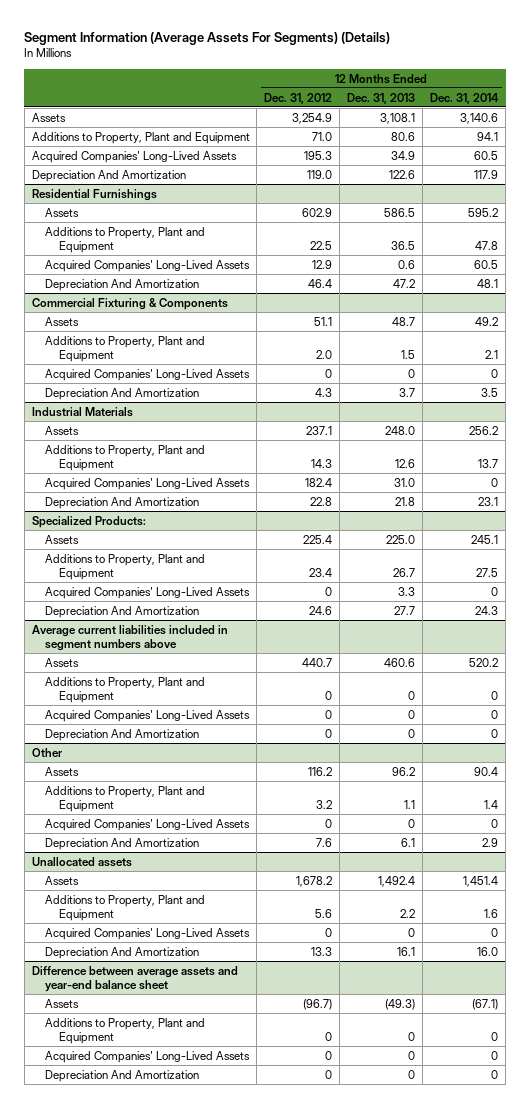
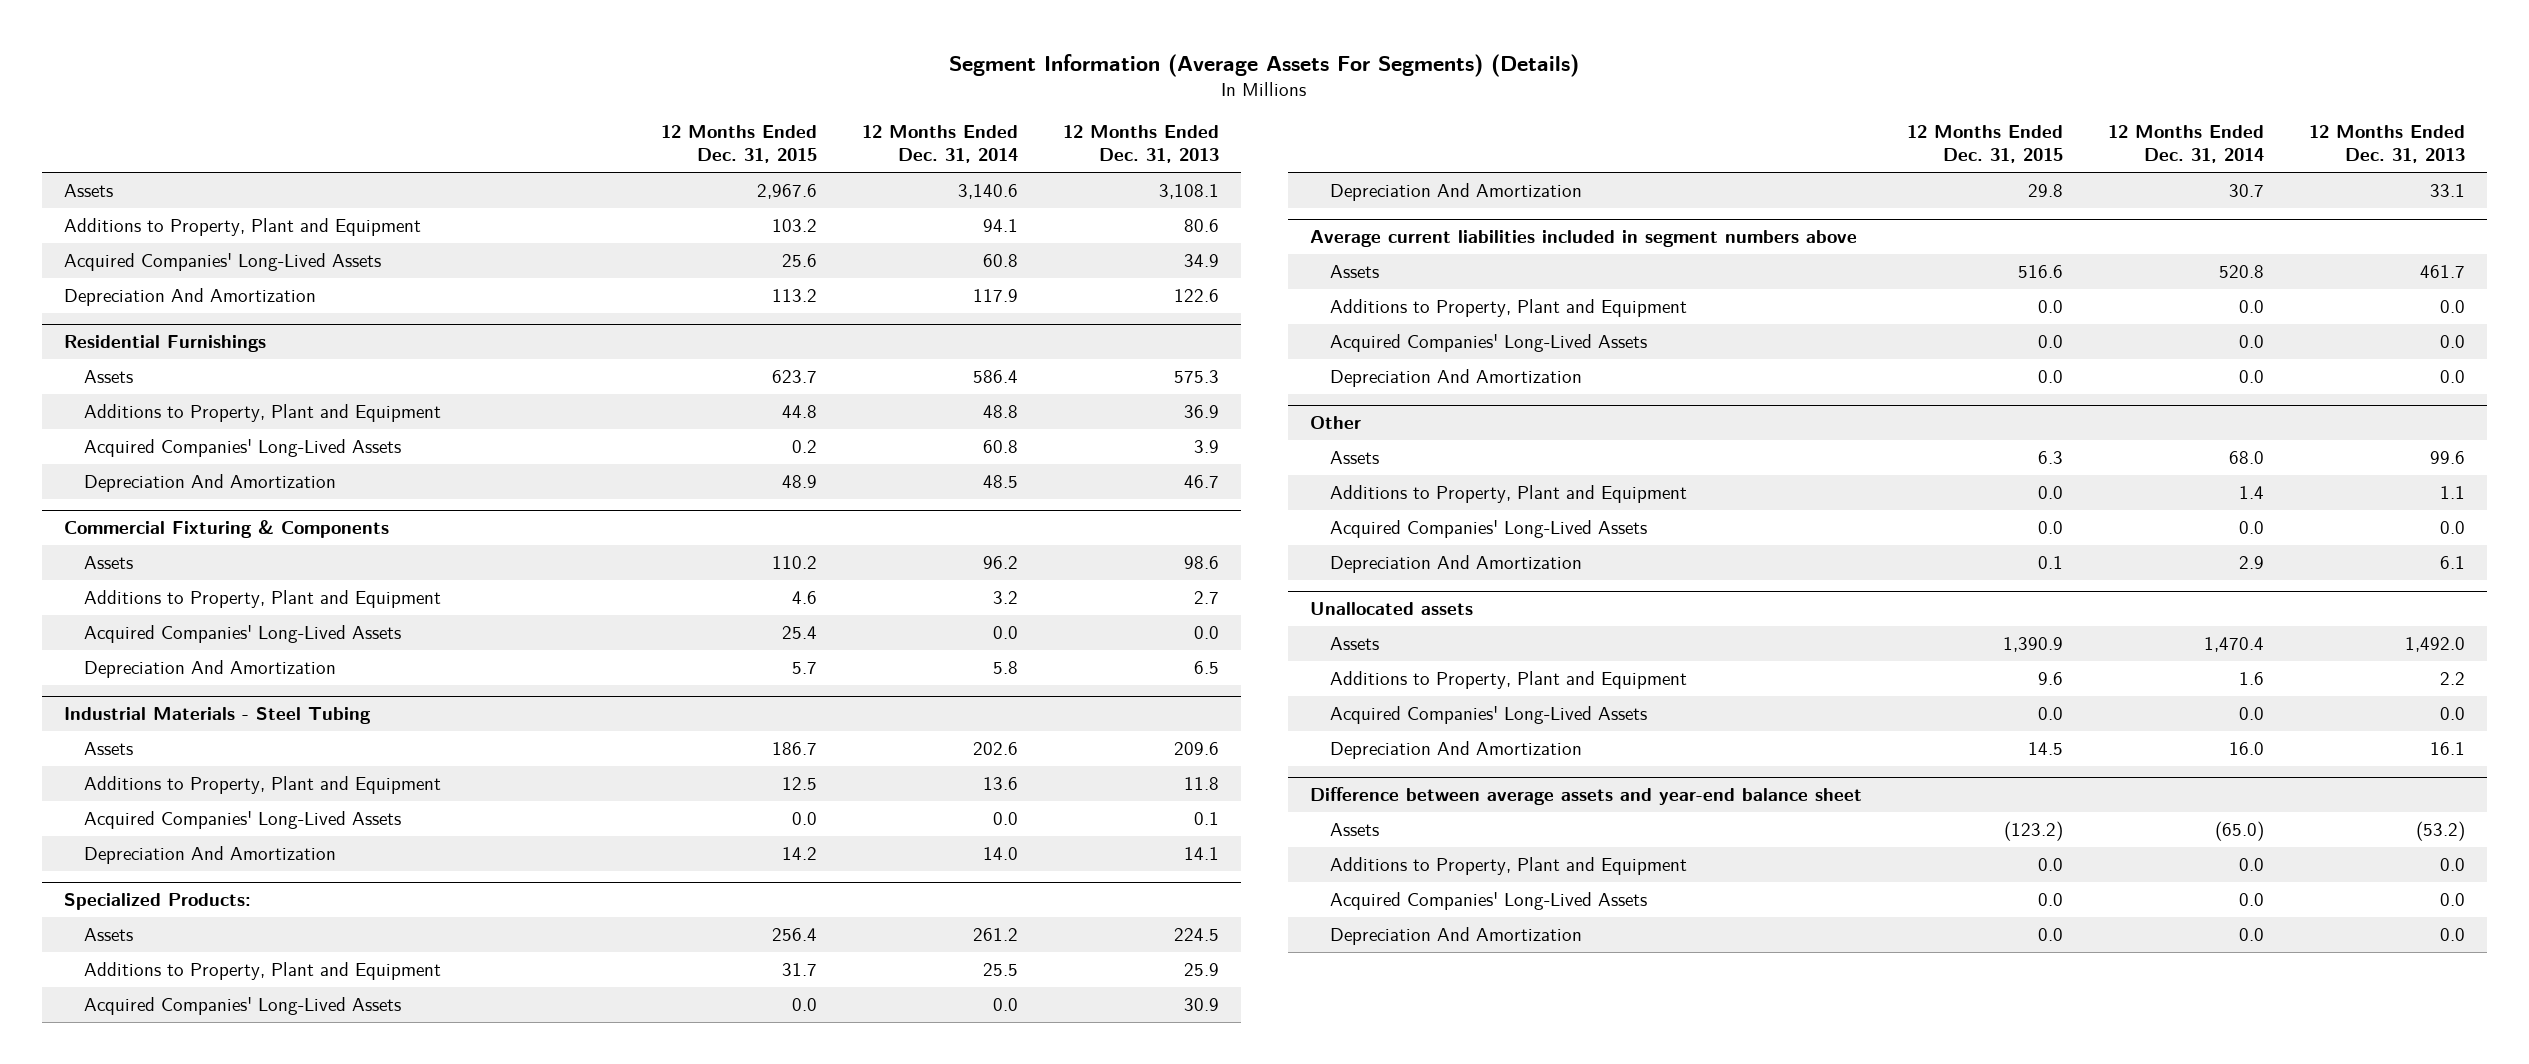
[264,92,333,104] Dec. 31, 2012 -> none
none -> [660,125,817,164] 12 Months Ended Dec. 31, 2015
[474,150,499,160] 60.5 -> [982,253,1018,267] 60.8
[384,207,416,217] 586.5 -> [1173,369,1219,383] 575.3
[468,207,499,217] 595.2 -> [972,369,1018,383] 586.4
[391,241,416,251] 36.5 -> [1183,404,1219,418] 36.9
[475,241,499,251] 47.8 -> [982,404,1018,418] 48.8
[398,259,416,269] 0.6 -> [1193,439,1219,453] 3.9
[474,259,499,269] 60.5 -> [982,439,1018,453] 60.8
[393,278,416,288] 47.2 -> [1183,474,1219,488] 46.7
[477,278,499,288] 48.1 -> [982,474,1018,488] 48.5
[392,316,416,326] 48.7 -> [1183,555,1219,569] 98.6
[475,316,499,326] 49.2 -> [982,555,1018,569] 96.2
[401,350,416,360] 1.5 -> [1193,590,1219,604] 2.7
[485,350,499,360] 2.1 -> [992,590,1018,604] 3.2
[408,368,416,378] 0 -> [1193,625,1219,639] 0.0
[491,368,499,378] 0 -> [992,625,1018,639] 0.0
[399,387,416,397] 3.7 -> [1193,660,1219,674] 6.5
[481,387,499,397] 3.5 -> [992,660,1018,674] 5.8
[31,406,133,417] Industrial Materials -> [64,707,372,725] Industrial Materials - Steel Tubing
[385,425,416,435] 248.0 -> [1173,741,1219,755] 209.6
[469,425,499,435] 256.2 -> [972,741,1018,755] 202.6
[395,459,416,469] 12.6 -> [1183,776,1219,790] 11.8
[478,459,499,469] 13.7 -> [982,776,1018,790] 13.6
[394,477,416,487] 31.0 -> [1193,811,1219,825] 0.1
[491,477,499,487] 0 -> [992,811,1018,825] 0.0
[395,496,416,506] 21.8 -> [1183,846,1219,860] 14.1
[478,496,499,506] 23.1 -> [982,846,1018,860] 14.0
[386,534,416,544] 225.0 -> [1173,927,1219,941] 224.5
[471,534,499,544] 245.1 -> [972,927,1018,941] 261.2
[393,568,416,578] 26.7 -> [1183,962,1219,976] 25.9
[476,568,499,578] 27.5 -> [982,962,1018,976] 25.5
[398,586,416,596] 3.3 -> [1183,997,1219,1011] 30.9
[491,586,499,596] 0 -> [992,997,1018,1011] 0.0
[394,605,416,615] 27.7 -> [2429,183,2465,197] 33.1
[475,605,499,615] 24.3 -> [2228,183,2264,197] 30.7
[384,657,416,667] 460.6 -> [2419,264,2465,278] 461.7
[469,657,499,667] 520.2 -> [2218,264,2264,278] 520.8
[408,691,416,701] 0 -> [2439,299,2465,313] 0.0
[491,691,499,701] 0 -> [2238,299,2264,313] 0.0
[408,709,416,719] 0 -> [2439,334,2465,348] 0.0
[491,709,499,719] 0 -> [2238,334,2264,348] 0.0
[408,728,416,738] 0 -> [2439,369,2465,383] 0.0
[491,728,499,738] 0 -> [2238,369,2264,383] 0.0
[392,766,416,776] 96.2 -> [2429,450,2465,464] 99.6
[474,766,499,776] 90.4 -> [2228,450,2264,464] 68.0
[408,818,416,828] 0 -> [2439,520,2465,534] 0.0
[491,818,499,828] 0 -> [2238,520,2264,534] 0.0
[378,875,416,887] 1,492.4 -> [2404,636,2465,652] 1,492.0
[463,875,499,887] 1,451.4 -> [2203,636,2264,652] 1,470.4
[408,927,416,937] 0 -> [2439,706,2465,720] 0.0
[491,927,499,937] 0 -> [2238,706,2264,720] 0.0
[385,998,416,1010] (49.3) -> [2415,820,2465,841] (53.2)
[472,998,499,1010] (67.1) -> [2214,820,2264,841] (65.0)
[408,1032,416,1042] 0 -> [2439,857,2465,871] 0.0
[491,1032,499,1042] 0 -> [2238,857,2264,871] 0.0
[408,1050,416,1060] 0 -> [2439,892,2465,906] 0.0
[491,1050,499,1060] 0 -> [2238,892,2264,906] 0.0
[408,1069,416,1079] 0 -> [2439,927,2465,941] 0.0
[491,1069,499,1079] 0 -> [2238,927,2264,941] 0.0

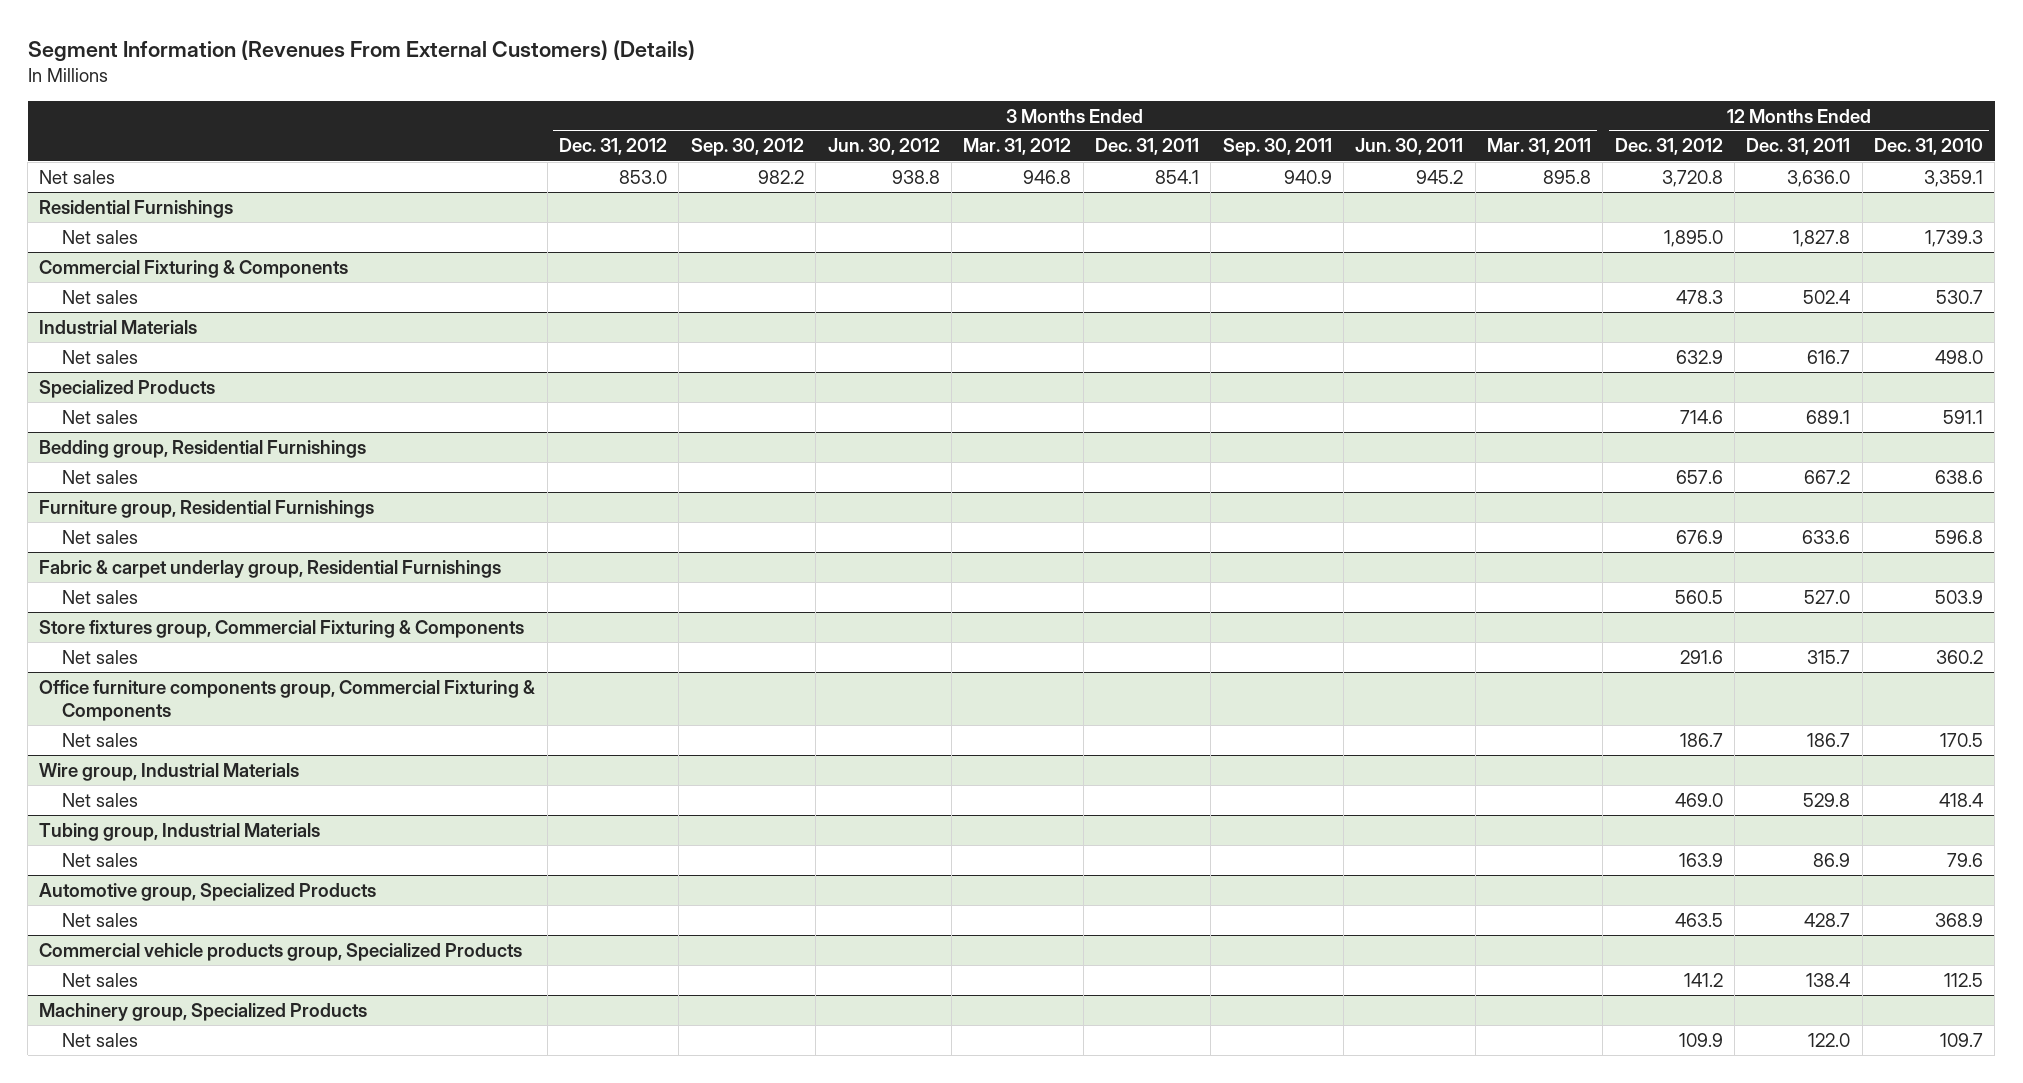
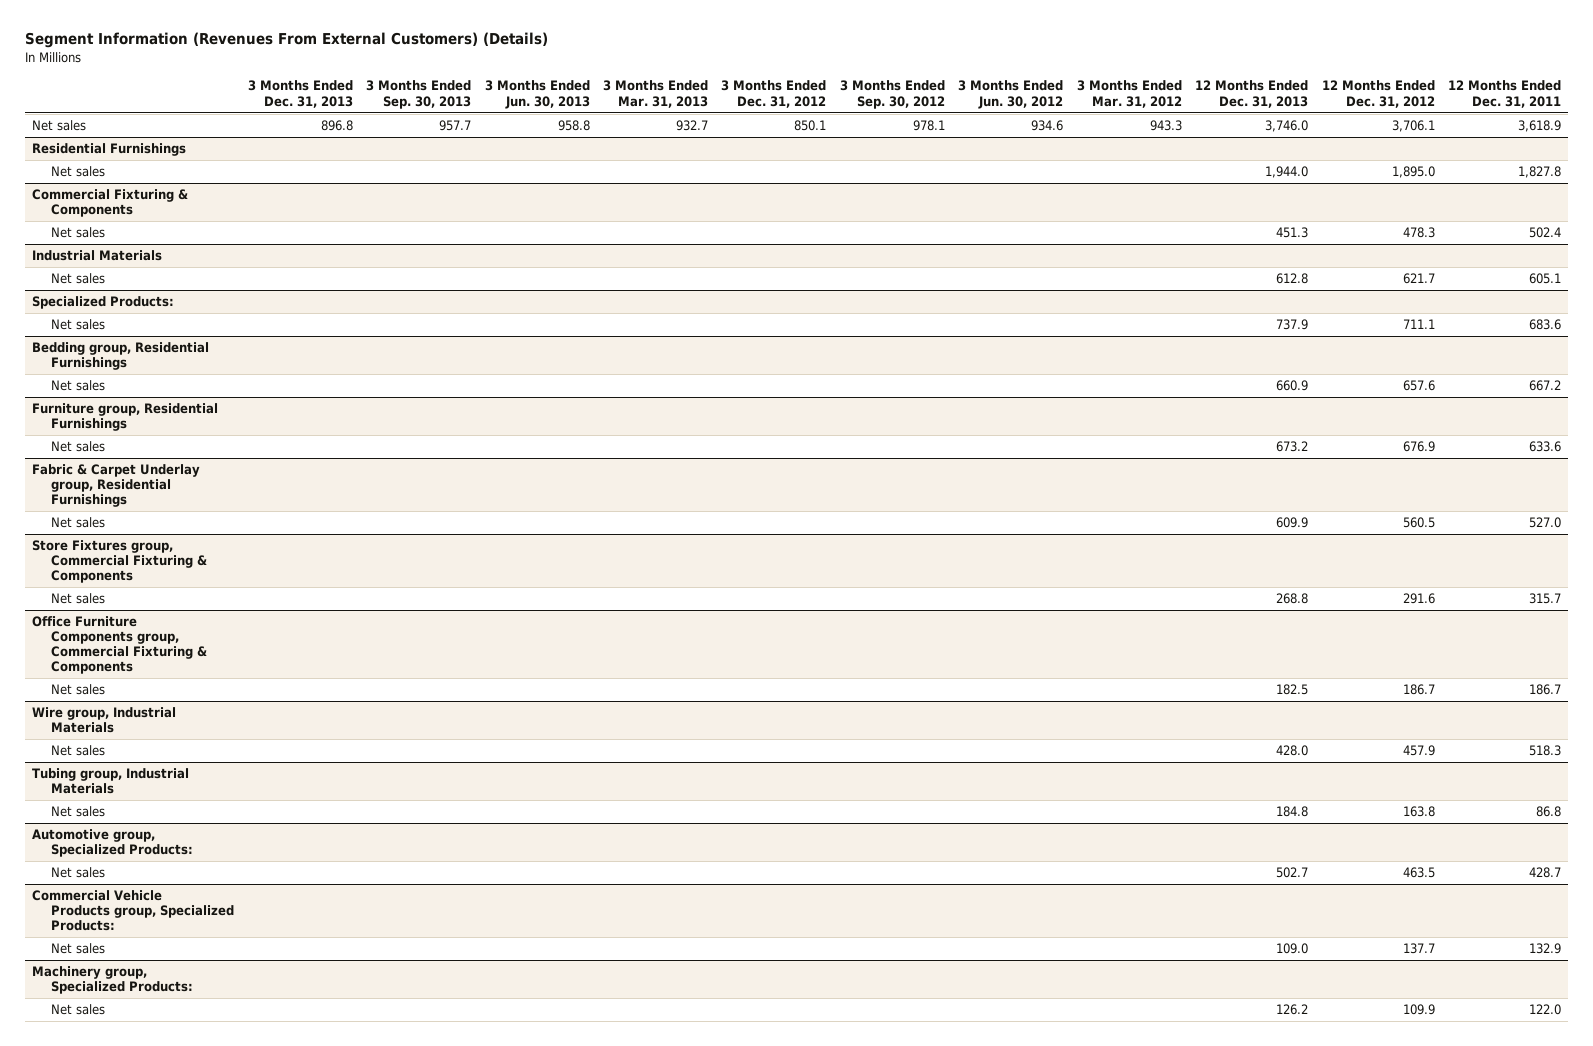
[1094,138,1199,156] Dec. 31, 2011 -> none
[1222,138,1332,157] Sep. 30, 2011 -> none
[1355,138,1464,156] Jun. 30, 2011 -> none
[1487,138,1592,156] Mar. 31, 2011 -> none
[1874,138,1984,156] Dec. 31, 2010 -> none
none -> [247,80,353,108] 3 Months Ended Dec. 31, 2013
none -> [366,80,472,109] 3 Months Ended Sep. 30, 2013
none -> [484,80,590,109] 3 Months Ended Jun. 30, 2013
none -> [603,80,709,108] 3 Months Ended Mar. 31, 2013
none -> [1195,80,1309,108] 12 Months Ended Dec. 31, 2013
[619,169,668,184] 853.0 -> [794,120,827,132] 850.1
[757,169,804,184] 982.2 -> [912,120,945,132] 978.1
[891,169,940,184] 938.8 -> [1031,120,1064,132] 934.6
[1023,169,1072,184] 946.8 -> [1149,120,1182,132] 943.3
[1661,169,1723,187] 3,720.8 -> [1391,120,1435,133] 3,706.1
[1787,169,1851,187] 3,636.0 -> [1518,120,1562,133] 3,618.9
[1675,349,1723,364] 632.9 -> [1402,273,1435,285] 621.7
[1807,349,1851,364] 616.7 -> [1529,273,1562,285] 605.1
[39,379,216,398] Specialized Products -> [31,296,174,310] Specialized Products:
[1679,409,1723,424] 714.6 -> [1402,319,1435,330] 711.1
[1806,409,1851,424] 689.1 -> [1529,319,1562,331] 683.6
[39,559,502,578] Fabric & carpet underlay group, Residential Furnishings -> [31,464,200,508] Fabric & Carpet Underlay group, Residential Furnishings
[39,619,525,638] Store fixtures group, Commercial Fixturing & Components -> [31,540,208,584] Store Fixtures group, Commercial Fixturing & Components
[39,679,536,722] Office furniture components group, Commercial Fixturing & Components -> [31,616,208,675] Office Furniture Components group, Commercial Fixturing & Components
[1674,792,1723,807] 469.0 -> [1402,745,1435,757] 457.9
[1803,792,1851,807] 529.8 -> [1529,745,1562,757] 518.3
[1678,852,1723,867] 163.9 -> [1402,806,1435,818] 163.8
[1813,852,1851,867] 86.9 -> [1536,806,1562,818] 86.8
[39,882,377,901] Automotive group, Specialized Products -> [31,829,194,858] Automotive group, Specialized Products:
[39,942,523,961] Commercial vehicle products group, Specialized Products -> [31,890,235,932] Commercial Vehicle Products group, Specialized Products:
[1683,972,1723,987] 141.2 -> [1402,943,1435,955] 137.7
[1806,972,1851,987] 138.4 -> [1529,943,1562,955] 132.9
[39,1002,368,1021] Machinery group, Specialized Products -> [31,966,194,995] Machinery group, Specialized Products:

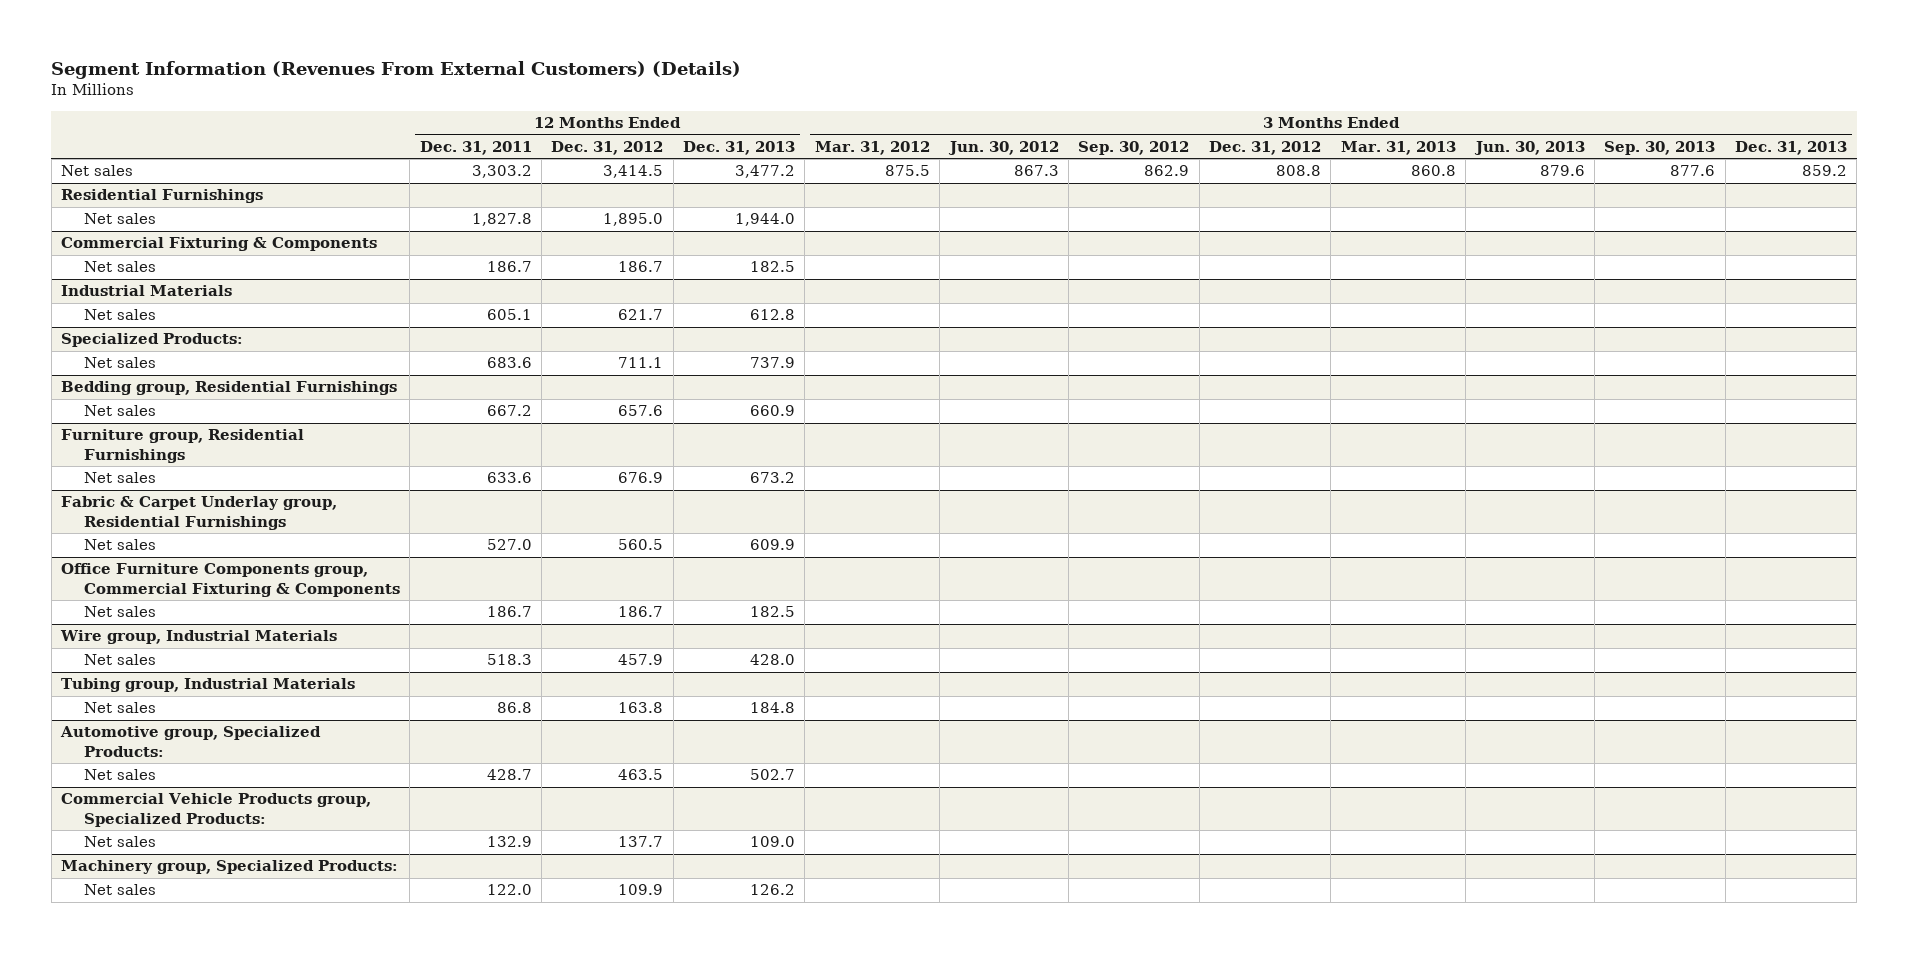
[320,120,353,132] 896.8 -> [1802,165,1848,177] 859.2
[439,120,472,132] 957.7 -> [1670,165,1716,177] 877.6
[557,120,590,132] 958.8 -> [1539,165,1585,177] 879.6
[676,120,709,132] 932.7 -> [1410,165,1456,177] 860.8
[794,120,827,132] 850.1 -> [1276,165,1322,177] 808.8
[912,120,945,132] 978.1 -> [1144,165,1190,177] 862.9
[1031,120,1064,132] 934.6 -> [1013,165,1059,177] 867.3
[1149,120,1182,132] 943.3 -> [884,165,930,177] 875.5
[1265,120,1309,133] 3,746.0 -> [735,165,796,179] 3,477.2
[1391,120,1435,133] 3,706.1 -> [603,165,664,179] 3,414.5
[1518,120,1562,133] 3,618.9 -> [471,165,532,179] 3,303.2
[1276,227,1309,239] 451.3 -> [750,261,796,273] 182.5
[1402,227,1435,239] 478.3 -> [618,261,664,273] 186.7
[1529,227,1562,239] 502.4 -> [486,261,532,273] 186.7
[31,540,208,584] Store Fixtures group, Commercial Fixturing & Components -> none
[51,593,106,605] Net sales -> none

